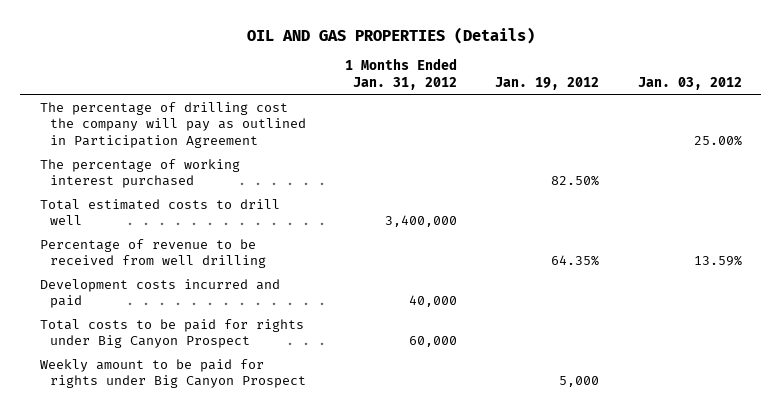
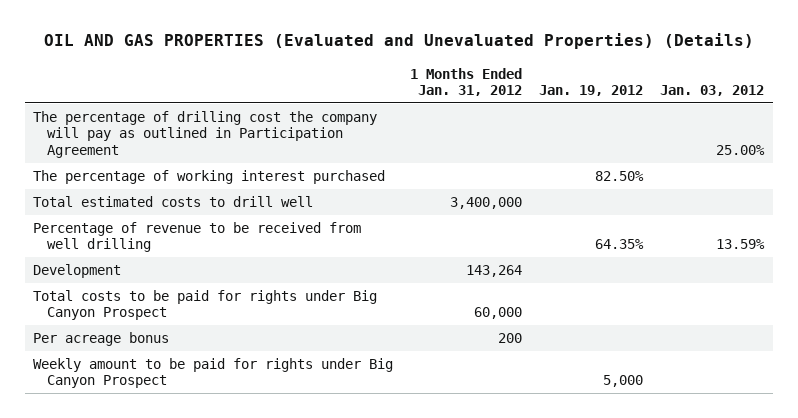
[246,26,535,44] OIL AND GAS PROPERTIES (Details) -> [43,33,754,50] OIL AND GAS PROPERTIES (Evaluated and Unevaluated Properties) (Details)
[39,278,280,309] Development costs incurred and paid -> [33,264,122,279] Development
[408,295,457,308] 40,000 -> [466,265,523,278] 143,264
none -> [33,332,170,347] Per acreage bonus

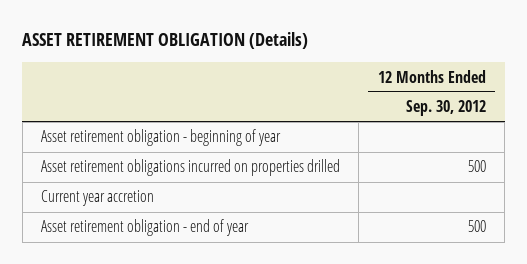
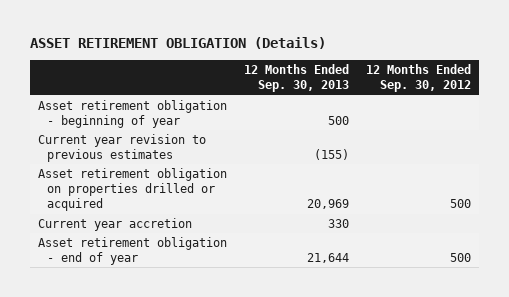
none -> [244,63,350,93] 12 Months Ended Sep. 30, 2013
none -> [38,133,207,163] Current year revision to previous estimates
[40,159,340,177] Asset retirement obligations incurred on properties drilled -> [38,167,228,212] Asset retirement obligation on properties drilled or acquired

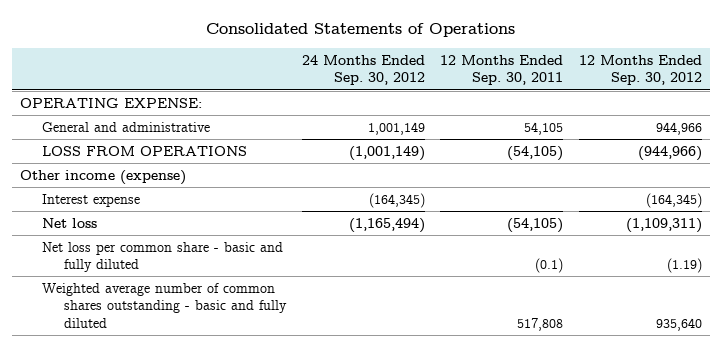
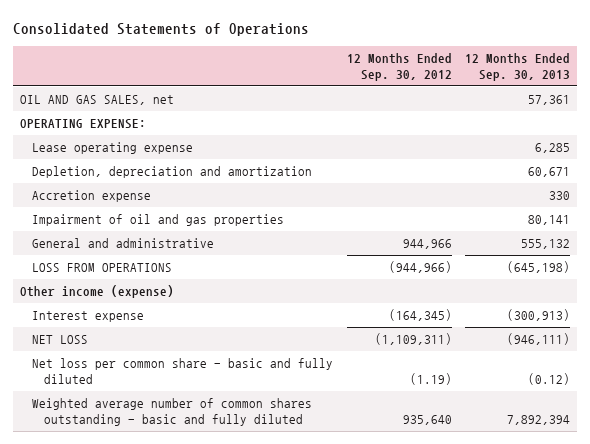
[301,54,425,86] 24 Months Ended Sep. 30, 2012 -> none
[440,54,564,86] 12 Months Ended Sep. 30, 2011 -> none
none -> [465,52,571,81] 12 Months Ended Sep. 30, 2013
none -> [19,95,174,106] OIL AND GAS SALES, net
none -> [31,142,193,155] Lease operating expense
none -> [31,166,312,179] Depletion, depreciation and amortization
none -> [31,190,151,203] Accretion expense
none -> [31,214,284,227] Impairment of oil and gas properties
[42,217,98,228] Net loss -> [31,335,88,345] NET LOSS

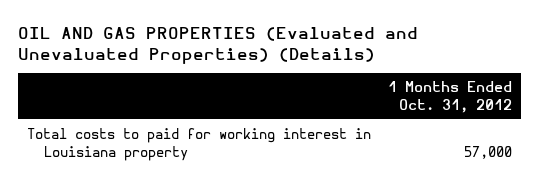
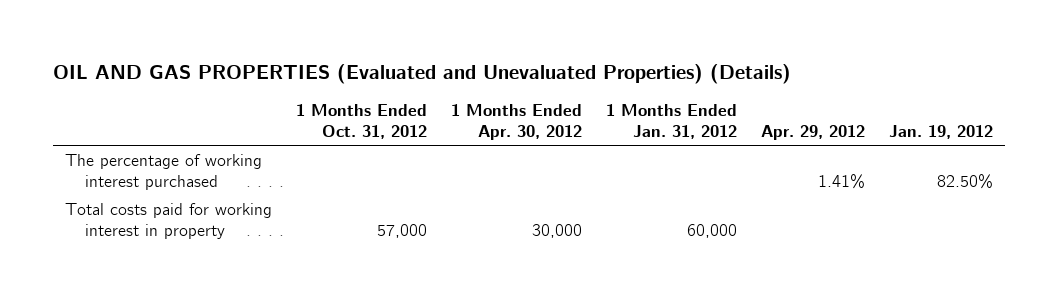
none -> [451,104,583,140] 1 Months Ended Apr. 30, 2012
none -> [606,104,738,139] 1 Months Ended Jan. 31, 2012
none -> [761,124,866,140] Apr. 29, 2012
none -> [889,124,994,139] Jan. 19, 2012
none -> [65,154,263,190] The percentage of working interest purchased
[26,128,371,161] Total costs to paid for working interest in Louisiana property -> [65,203,273,239] Total costs paid for working interest in property

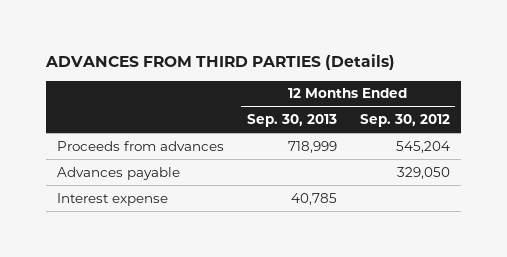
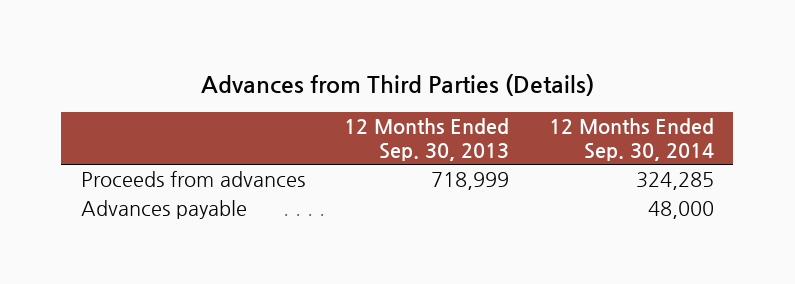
[45,54,396,71] ADVANCES FROM THIRD PARTIES (Details) -> [201,74,595,97] Advances from Third Parties (Details)
[359,114,450,128] Sep. 30, 2012 -> none
none -> [548,118,714,161] 12 Months Ended Sep. 30, 2014
[57,192,169,206] Interest expense -> none

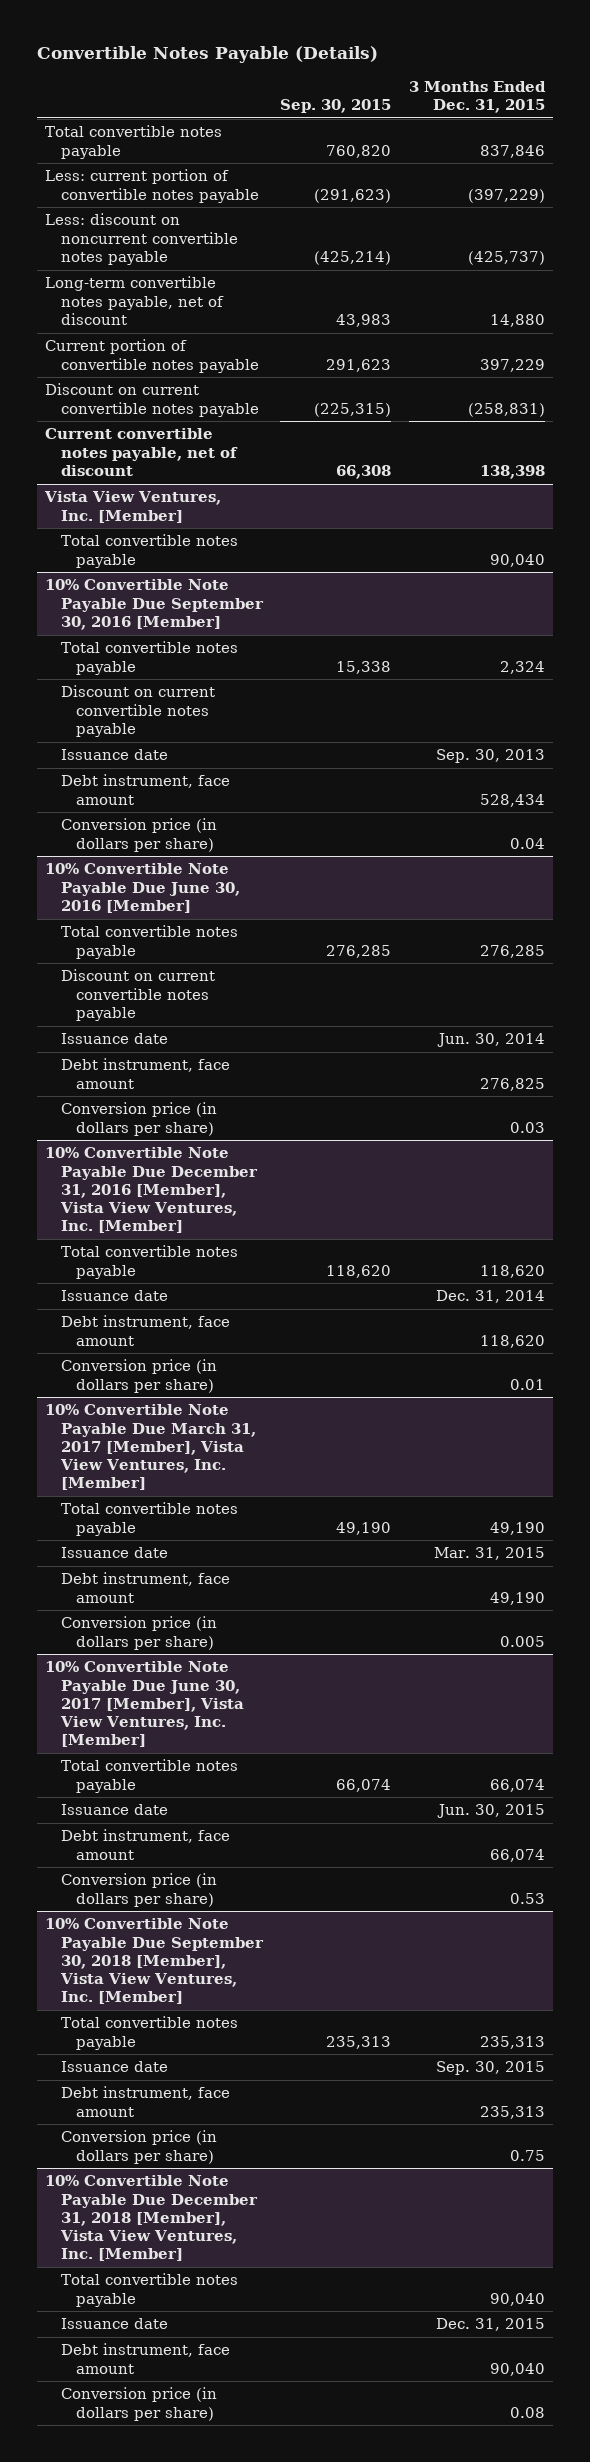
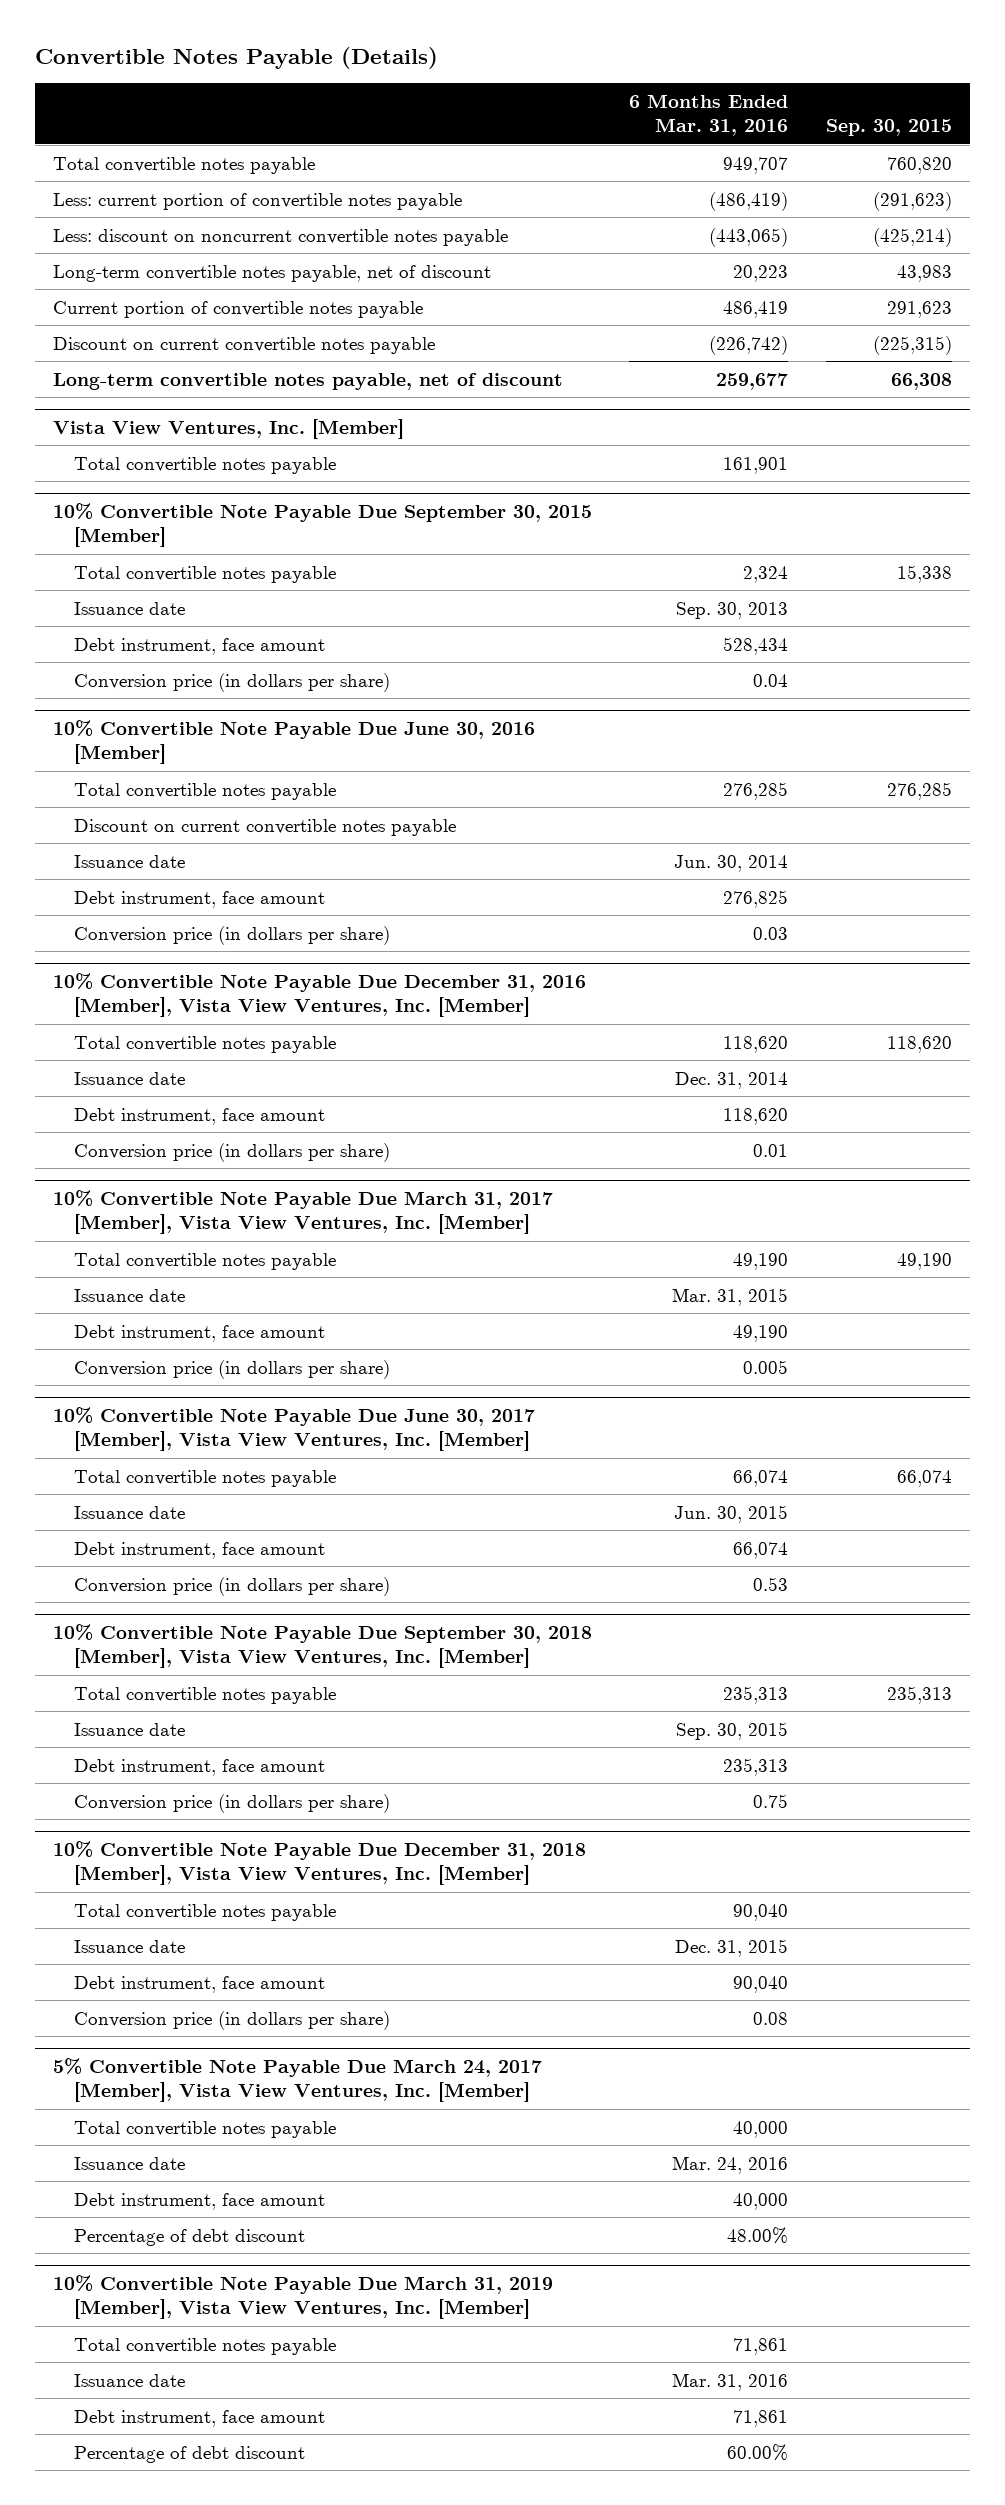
[408,80,546,113] 3 Months Ended Dec. 31, 2015 -> none
none -> [629,93,789,137] 6 Months Ended Mar. 31, 2016
[45,428,238,476] Current convertible notes payable, net of discount -> [53,372,564,390] Long-term convertible notes payable, net of discount
[45,579,264,630] 10% Convertible Note Payable Due September 30, 2016 [Member] -> [53,502,593,548] 10% Convertible Note Payable Due September 30, 2015 [Member]
[60,685,215,737] Discount on current convertible notes payable -> none
none -> [53,2057,543,2103] 5% Convertible Note Payable Due March 24, 2017 [Member], Vista View Ventures, Inc. [Member]
none -> [74,2120,337,2138] Total convertible notes payable
none -> [74,2156,186,2170] Issuance date
none -> [74,2192,326,2210] Debt instrument, face amount
none -> [74,2228,306,2246] Percentage of debt discount
none -> [53,2274,554,2320] 10% Convertible Note Payable Due March 31, 2019 [Member], Vista View Ventures, Inc. [Member]
none -> [74,2337,337,2355] Total convertible notes payable
none -> [74,2373,186,2387] Issuance date
none -> [74,2409,326,2427] Debt instrument, face amount
none -> [74,2445,306,2463] Percentage of debt discount

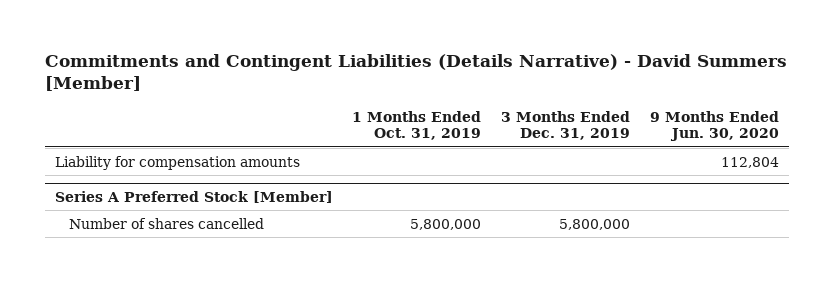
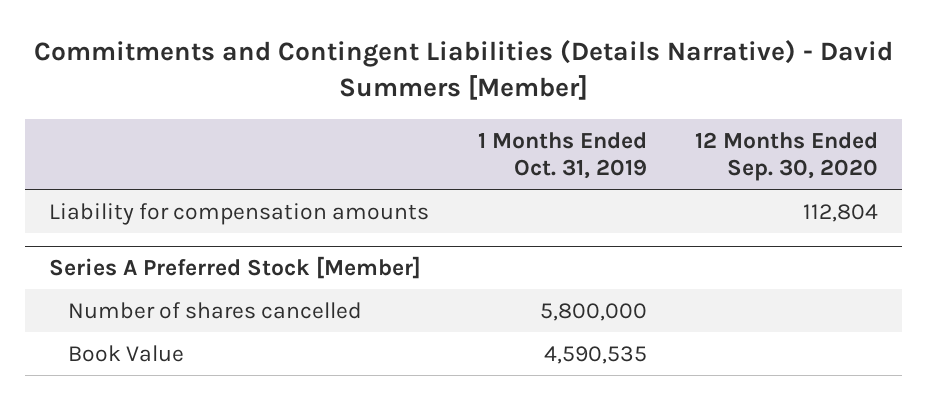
[501,110,631,141] 3 Months Ended Dec. 31, 2019 -> none
[650,110,780,142] 9 Months Ended Jun. 30, 2020 -> none
none -> [695,131,879,181] 12 Months Ended Sep. 30, 2020
none -> [67,344,184,362] Book Value

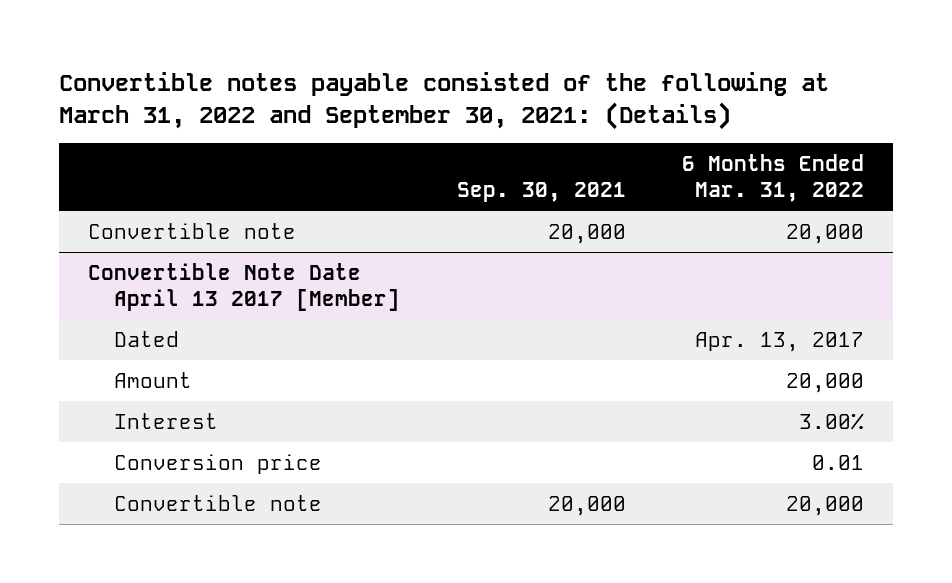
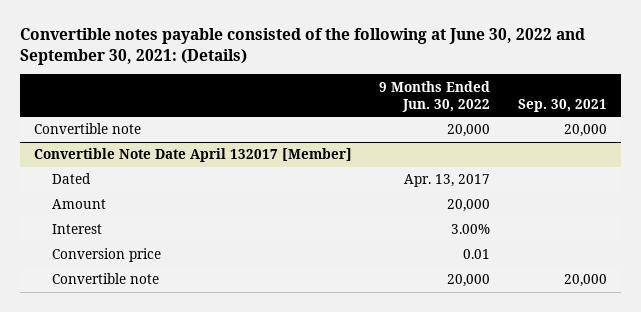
[59,72,830,130] Convertible notes payable consisted of the following at March 31, 2022 and September 30, 2021: (Details) -> [19,28,585,66] Convertible notes payable consisted of the following at June 30, 2022 and September 30, 2021: (Details)
[682,153,865,202] 6 Months Ended Mar. 31, 2022 -> none
none -> [379,80,491,112] 9 Months Ended Jun. 30, 2022
[87,262,401,311] Convertible Note Date April 13 2017 [Member] -> [33,148,352,163] Convertible Note Date April 132017 [Member]

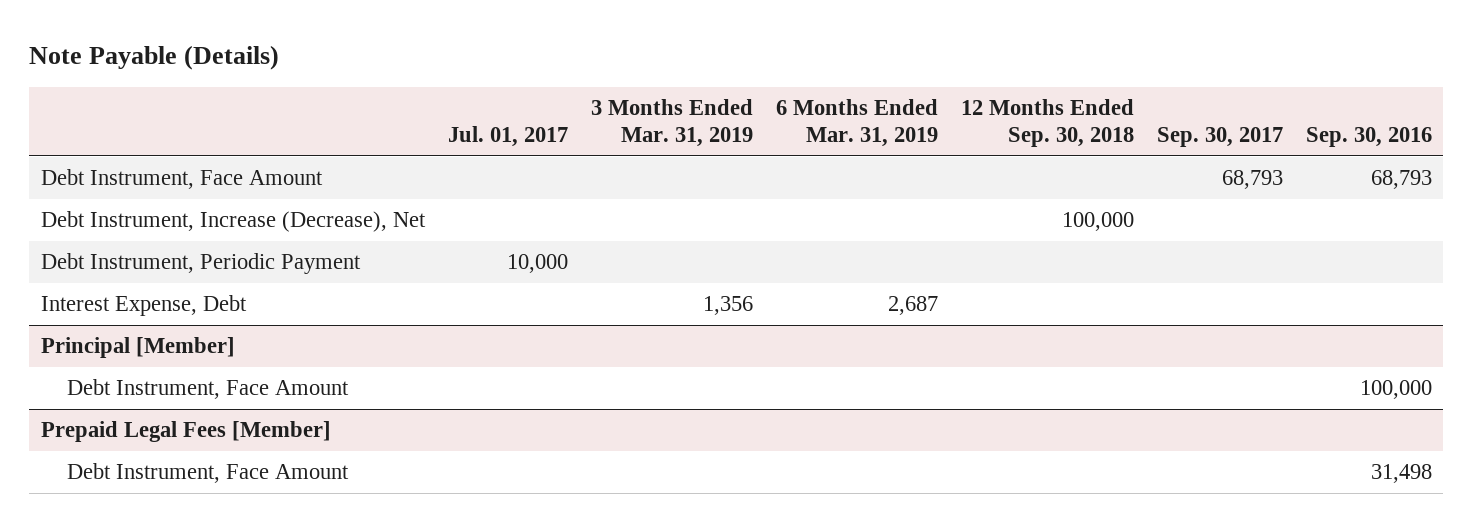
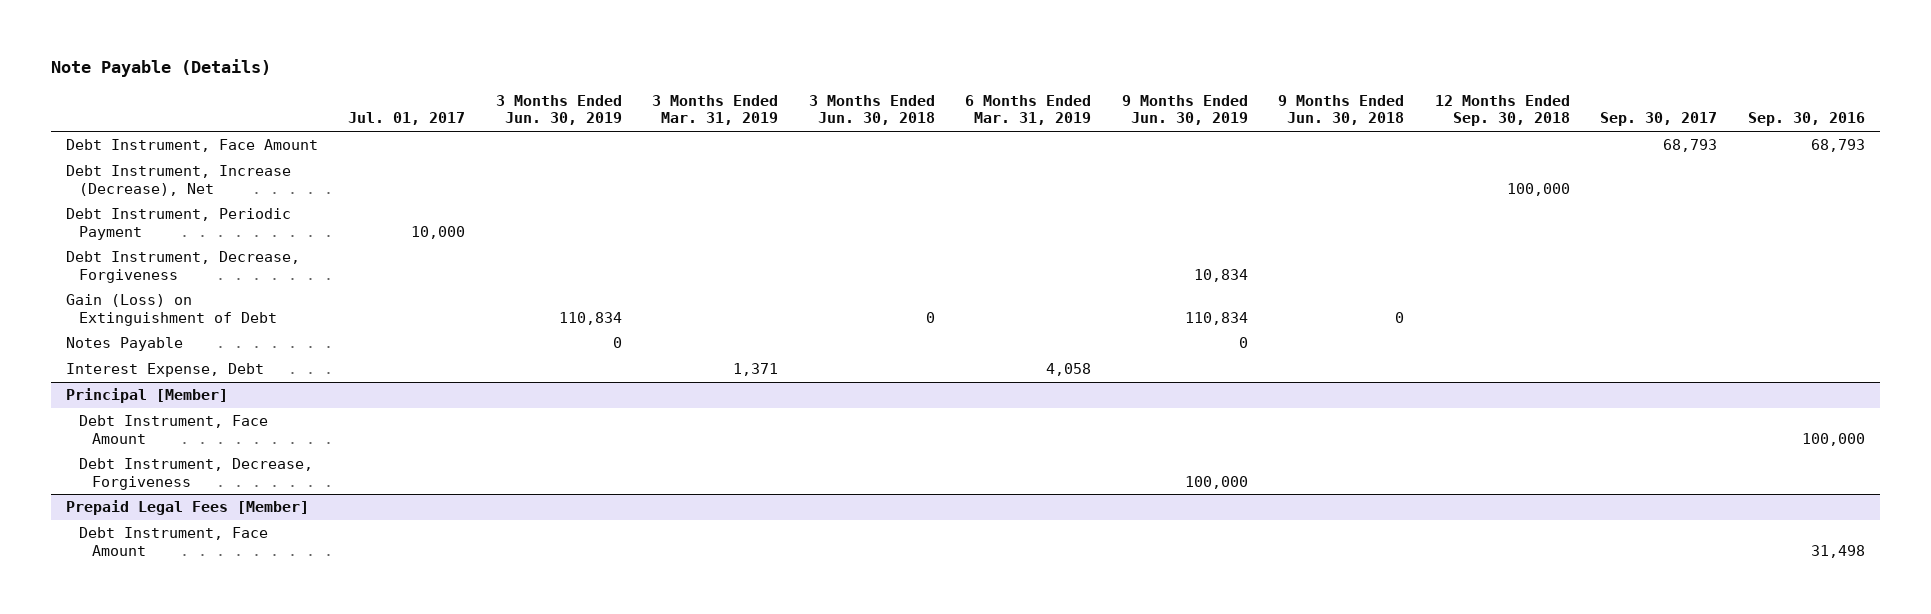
none -> [495,94,622,126] 3 Months Ended Jun. 30, 2019
none -> [808,94,935,126] 3 Months Ended Jun. 30, 2018
none -> [1121,94,1248,126] 9 Months Ended Jun. 30, 2019
none -> [1278,94,1405,126] 9 Months Ended Jun. 30, 2018
none -> [65,251,300,283] Debt Instrument, Decrease, Forgiveness
none -> [65,294,277,326] Gain (Loss) on Extinguishment of Debt
none -> [65,337,183,352] Notes Payable
[702,296,753,316] 1,356 -> [733,363,779,377] 1,371
[887,296,938,316] 2,687 -> [1046,363,1092,377] 4,058
none -> [78,458,313,490] Debt Instrument, Decrease, Forgiveness

